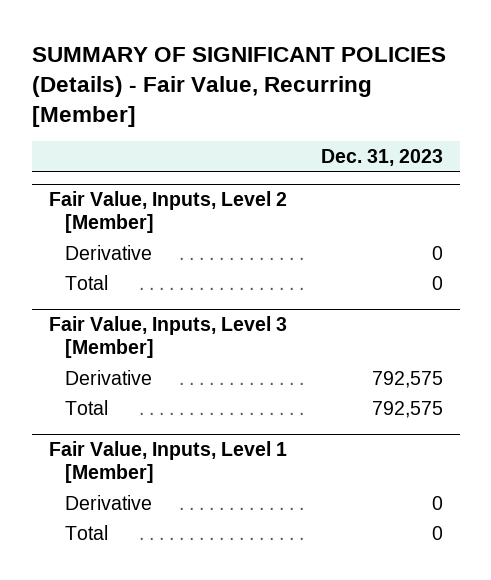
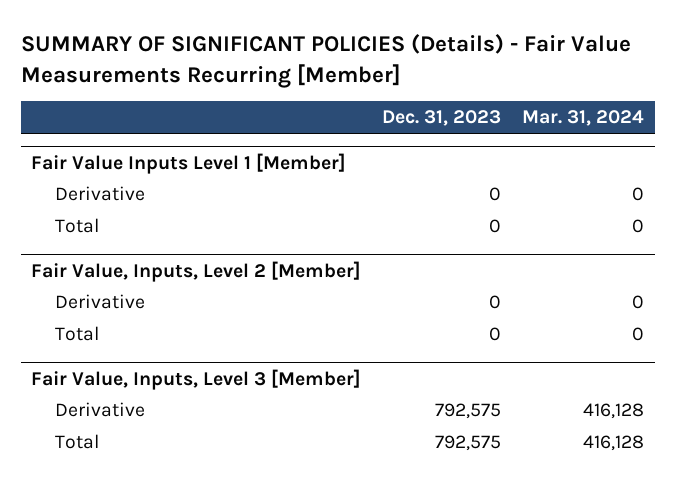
[31,46,446,128] SUMMARY OF SIGNIFICANT POLICIES (Details) - Fair Value, Recurring [Member] -> [20,34,631,88] SUMMARY OF SIGNIFICANT POLICIES (Details) - Fair Value Measurements Recurring [Member]
none -> [522,110,645,127] Mar. 31, 2024
none -> [31,152,347,174] Fair Value Inputs Level 1 [Member]
none -> [55,186,146,202] Derivative
none -> [55,218,100,234] Total
[48,441,287,484] Fair Value, Inputs, Level 1 [Member] -> none
[65,494,153,510] Derivative -> none
[65,524,109,540] Total -> none

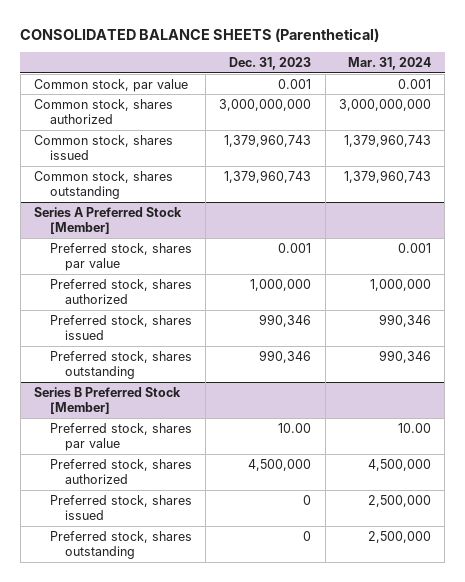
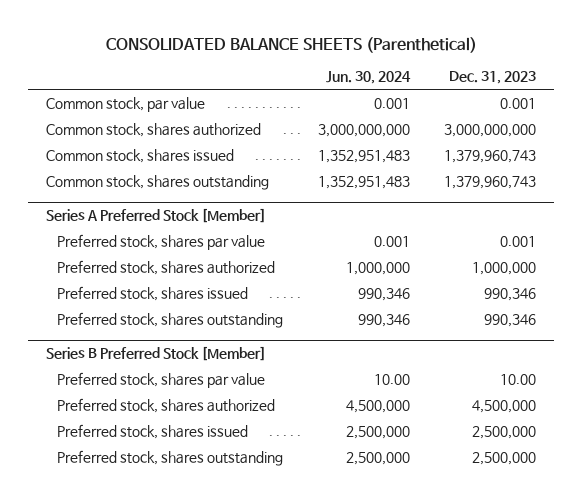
[348,57,432,71] Mar. 31, 2024 -> none
none -> [325,71,411,85] Jun. 30, 2024
[303,494,312,505] 0 -> [472,425,537,439] 2,500,000
[303,530,312,541] 0 -> [472,451,537,465] 2,500,000

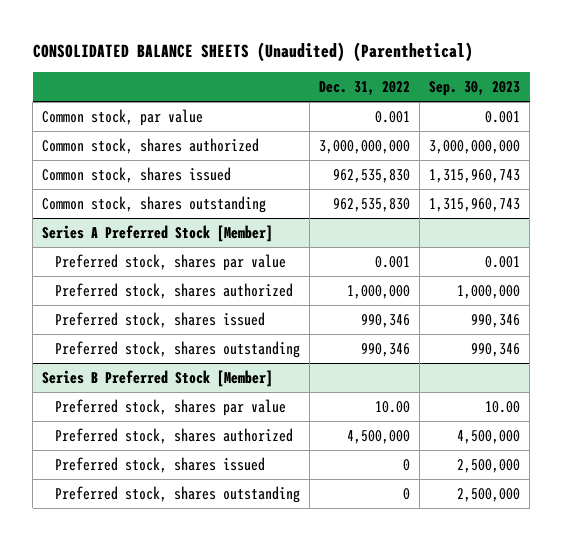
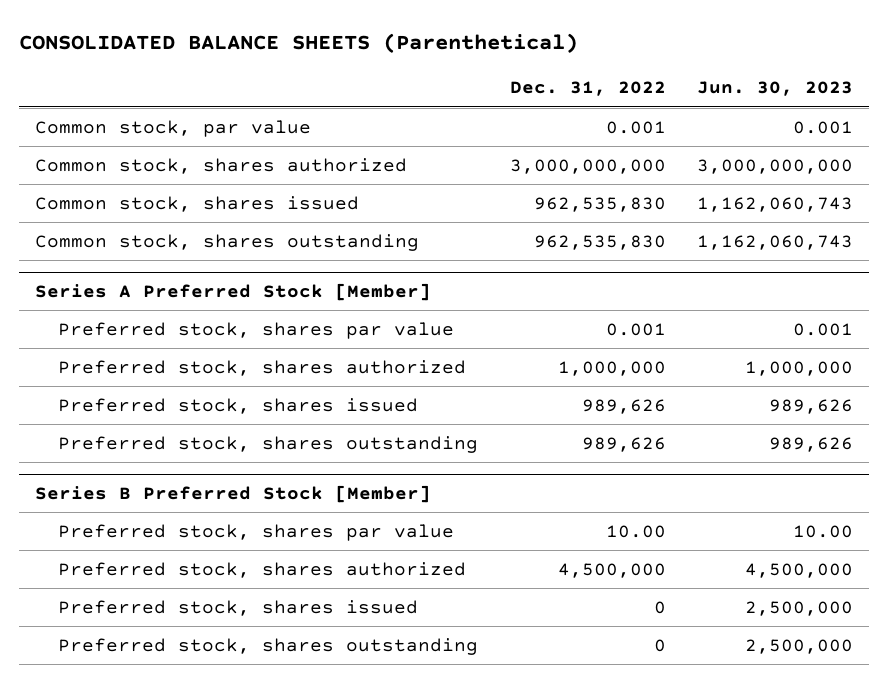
[32,41,473,62] CONSOLIDATED BALANCE SHEETS (Unaudited) (Parenthetical) -> [19,33,579,54] CONSOLIDATED BALANCE SHEETS (Parenthetical)
[429,81,521,97] Sep. 30, 2023 -> none
none -> [697,81,854,97] Jun. 30, 2023
[361,314,411,329] 990,346 -> [581,398,666,414] 989,626
[361,343,411,358] 990,346 -> [581,436,666,452] 989,626

